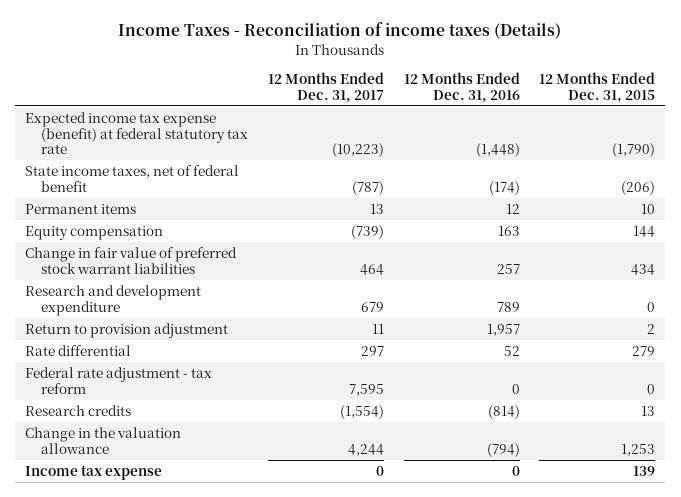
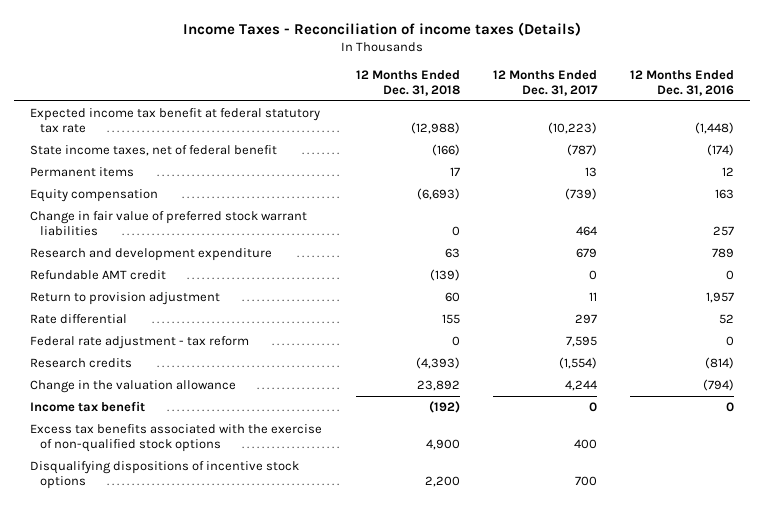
[539,71,656,103] 12 Months Ended Dec. 31, 2015 -> none
none -> [355,69,460,96] 12 Months Ended Dec. 31, 2018
[25,111,249,155] Expected income tax expense (benefit) at federal statutory tax rate -> [30,107,321,133] Expected income tax benefit at federal statutory tax rate
none -> [30,269,167,280] Refundable AMT credit
[25,464,163,480] Income tax expense -> [30,400,146,412] Income tax benefit
none -> [30,423,323,452] Excess tax benefits associated with the exercise of non-qualified stock options
none -> [30,460,300,489] Disqualifying dispositions of incentive stock options

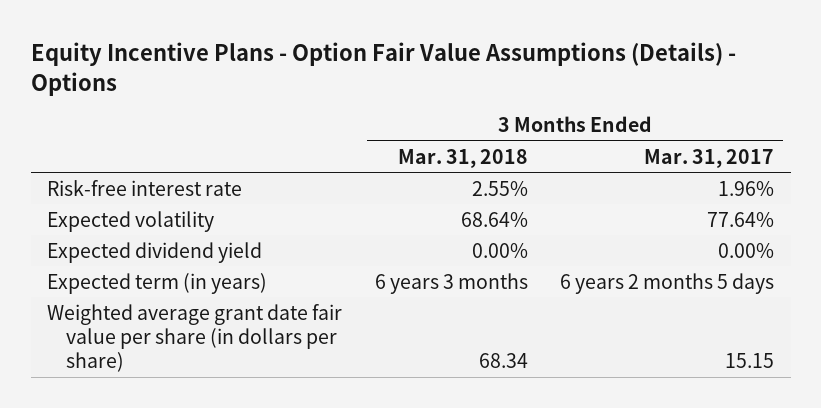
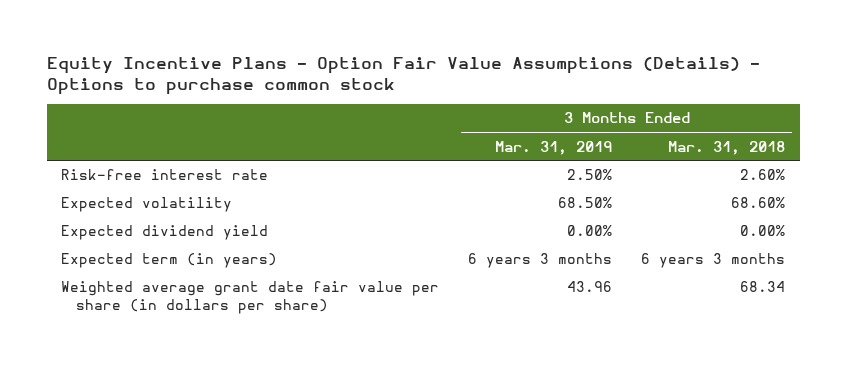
[30,41,736,96] Equity Incentive Plans - Option Fair Value Assumptions (Details) - Options -> [47,56,761,96] Equity Incentive Plans - Option Fair Value Assumptions (Details) - Options to purchase common stock
[644,148,775,168] Mar. 31, 2017 -> none
none -> [495,140,613,155] Mar. 31, 2019
[471,180,528,196] 2.55% -> [740,169,786,181] 2.60%
[460,211,528,227] 68.64% -> [731,197,786,209] 68.60%

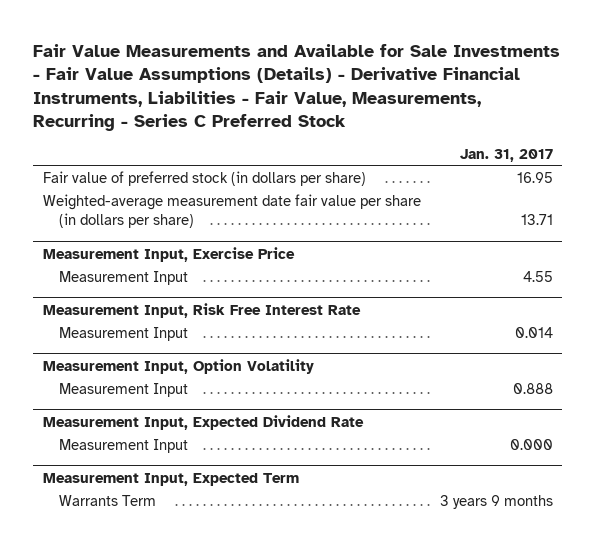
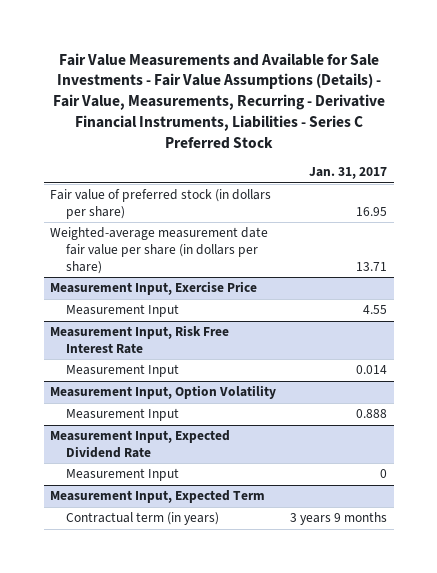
[33,43,561,131] Fair Value Measurements and Available for Sale Investments - Fair Value Assumptions (Details) - Derivative Financial Instruments, Liabilities - Fair Value, Measurements, Recurring - Series C Preferred Stock -> [52,52,385,149] Fair Value Measurements and Available for Sale Investments - Fair Value Assumptions (Details) - Fair Value, Measurements, Recurring - Derivative Financial Instruments, Liabilities - Series C Preferred Stock
[509,438,553,450] 0.000 -> [379,469,387,479] 0
[58,494,156,506] Warrants Term -> [65,512,219,526] Contractual term (in years)

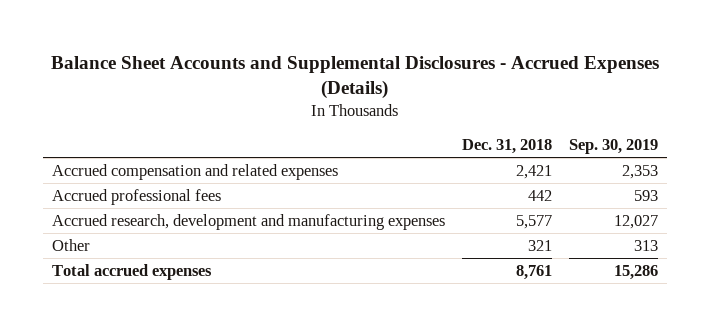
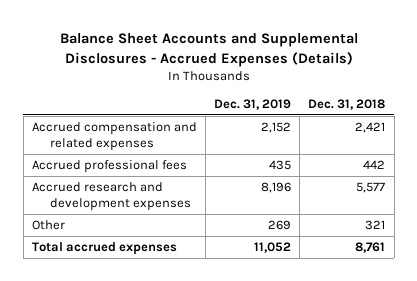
[569,139,659,155] Sep. 30, 2019 -> none
none -> [214,98,292,110] Dec. 31, 2019
[51,213,445,230] Accrued research, development and manufacturing expenses -> [31,181,192,212] Accrued research and development expenses

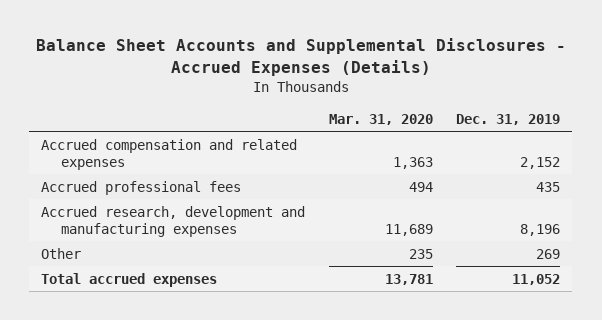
[308,98,386,110] Dec. 31, 2018 -> none
none -> [328,113,433,125] Mar. 31, 2020
[31,181,192,212] Accrued research and development expenses -> [41,205,306,237] Accrued research, development and manufacturing expenses

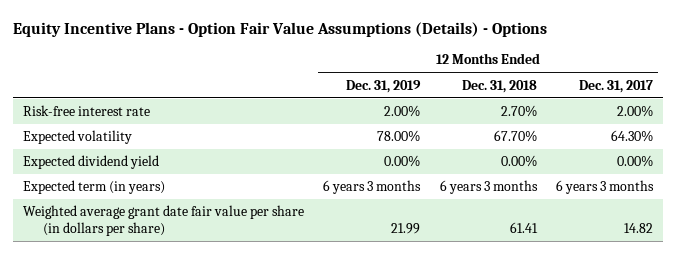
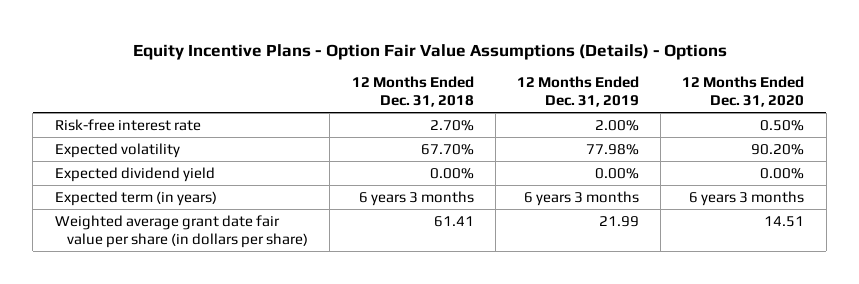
[579,79,654,93] Dec. 31, 2017 -> none
none -> [682,76,805,108] 12 Months Ended Dec. 31, 2020
[377,130,421,143] 78.00% -> [586,143,640,155] 77.98%

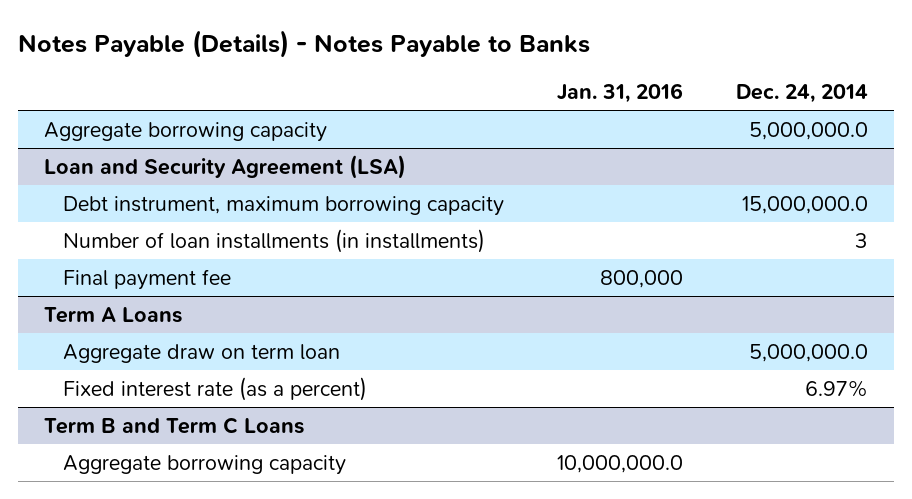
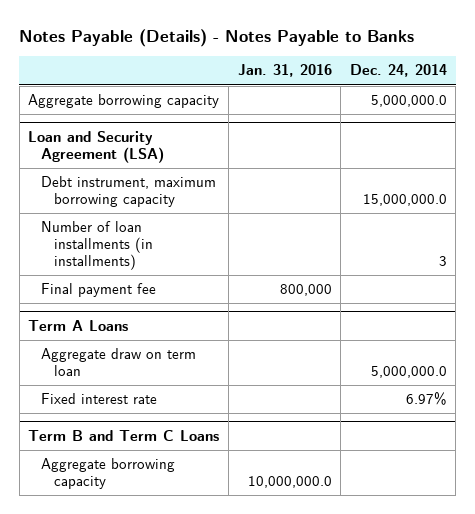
[63,376,368,401] Fixed interest rate (as a percent) -> [41,393,158,405] Fixed interest rate

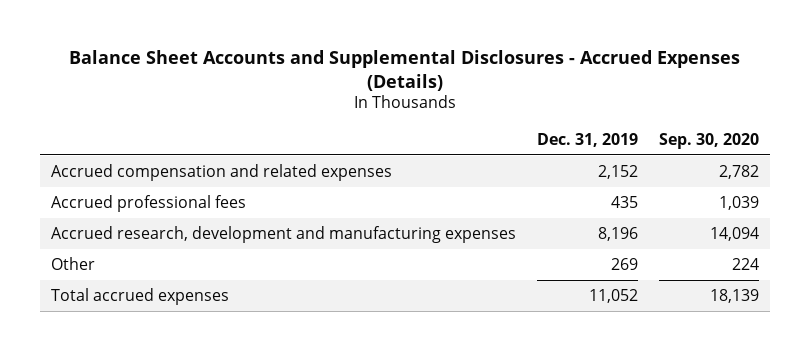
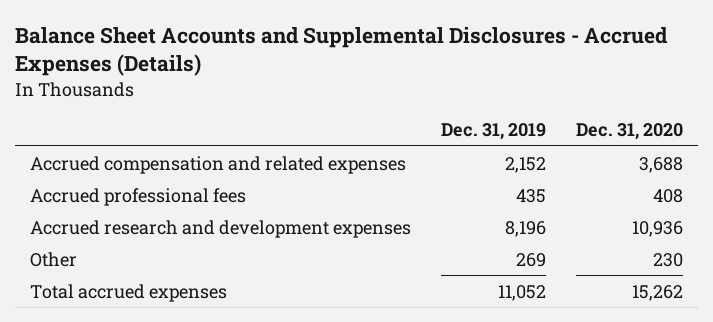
[658,132,759,149] Sep. 30, 2020 -> none
none -> [576,123,684,141] Dec. 31, 2020
[50,226,516,244] Accrued research, development and manufacturing expenses -> [29,219,411,238] Accrued research and development expenses

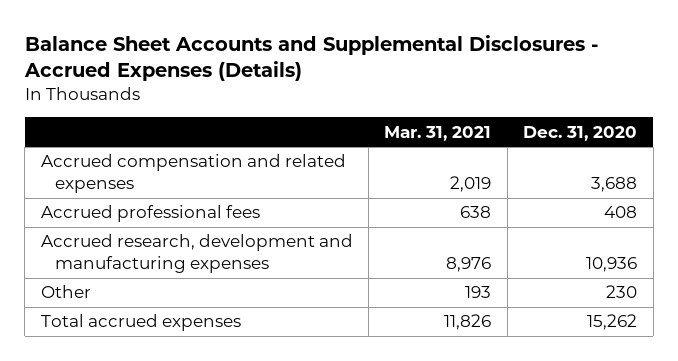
[440,123,546,141] Dec. 31, 2019 -> none
none -> [384,125,492,141] Mar. 31, 2021
[29,219,411,238] Accrued research and development expenses -> [40,234,353,274] Accrued research, development and manufacturing expenses

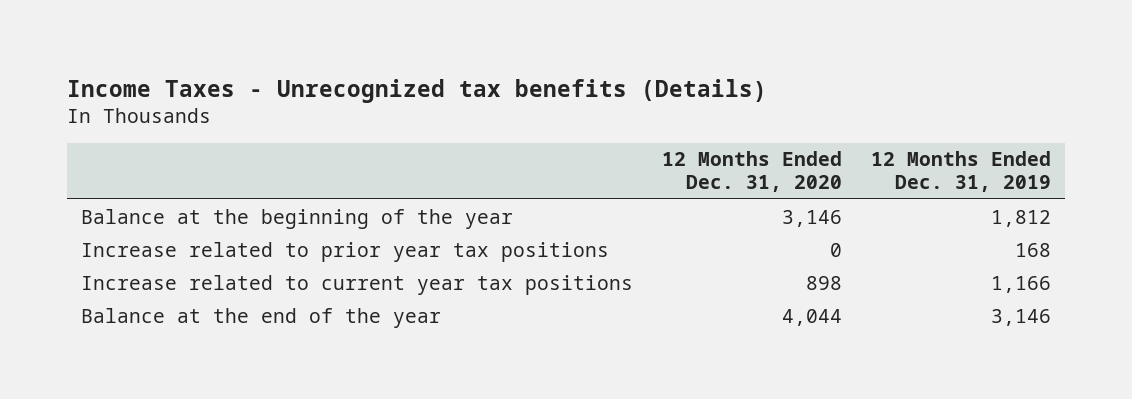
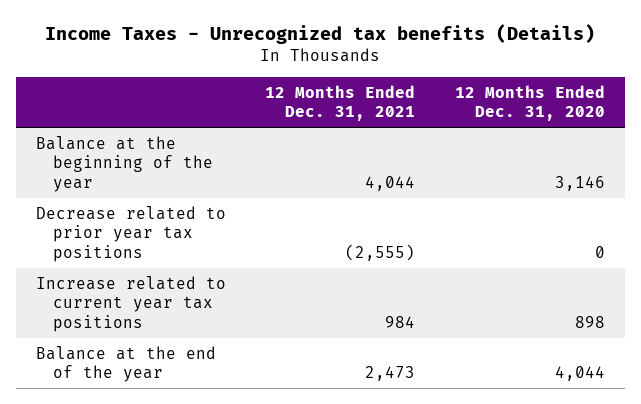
[870,151,1051,193] 12 Months Ended Dec. 31, 2019 -> none
none -> [265,84,416,122] 12 Months Ended Dec. 31, 2021
[81,241,610,262] Increase related to prior year tax positions -> [35,205,226,262] Decrease related to prior year tax positions

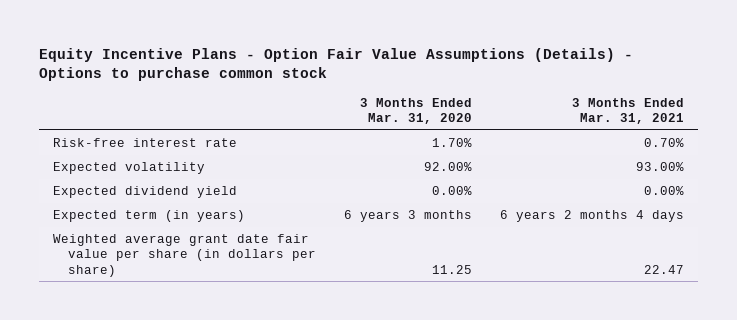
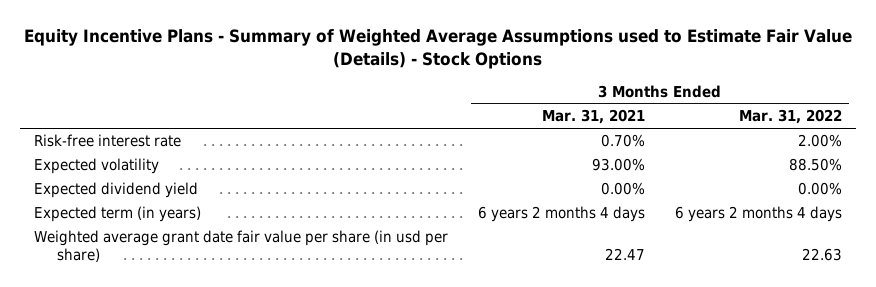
[38,47,633,82] Equity Incentive Plans - Option Fair Value Assumptions (Details) - Options to purchase common stock -> [24,29,853,70] Equity Incentive Plans - Summary of Weighted Average Assumptions used to Estimate Fair Value (Details) - Stock Options
[360,97,473,125] 3 Months Ended Mar. 31, 2020 -> none
none -> [738,109,842,125] Mar. 31, 2022
[52,233,317,277] Weighted average grant date fair value per share (in dollars per share) -> [34,230,449,263] Weighted average grant date fair value per share (in usd per share)

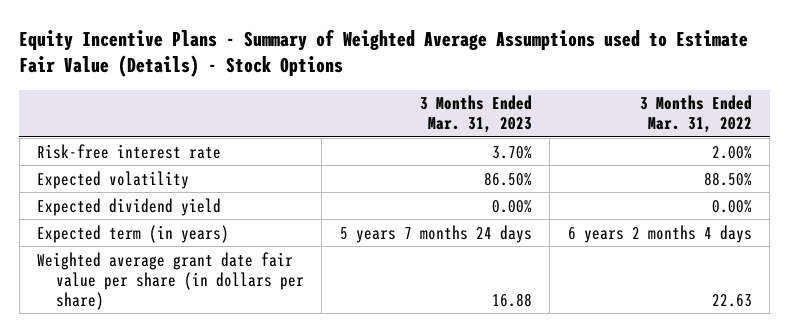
[542,109,646,125] Mar. 31, 2021 -> none
none -> [419,95,532,134] 3 Months Ended Mar. 31, 2023
[34,230,449,263] Weighted average grant date fair value per share (in usd per share) -> [36,251,304,310] Weighted average grant date fair value per share (in dollars per share)

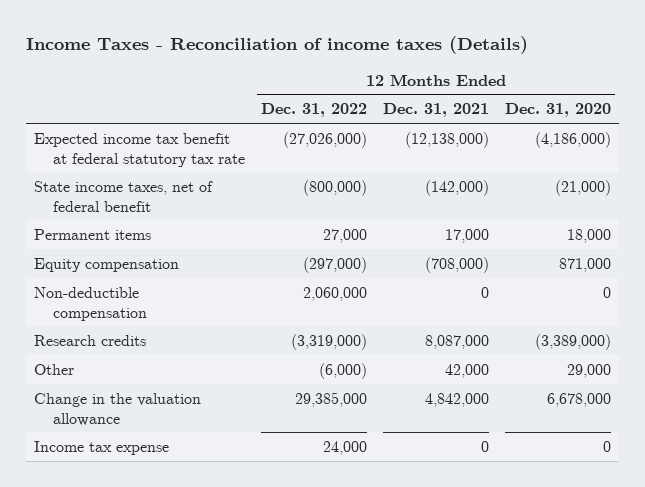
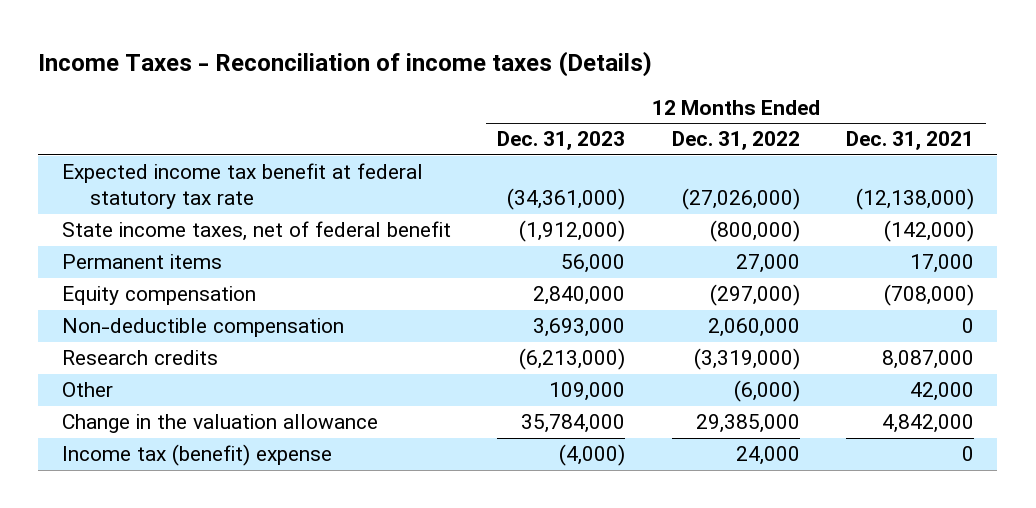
[504,103,611,118] Dec. 31, 2020 -> none
none -> [497,131,626,151] Dec. 31, 2023
[34,440,170,455] Income tax expense -> [61,444,332,467] Income tax (benefit) expense

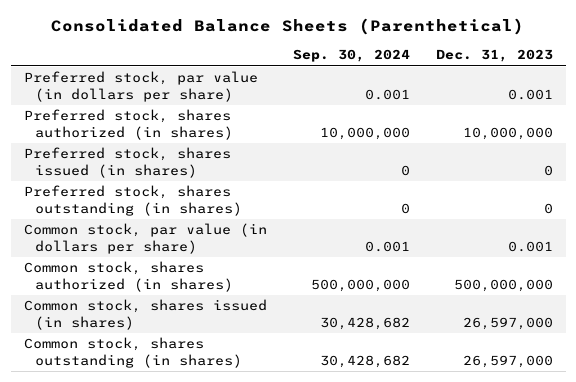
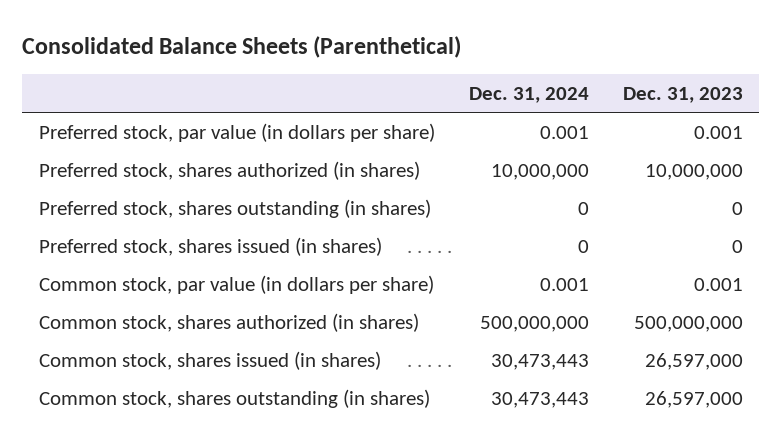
[292,49,410,63] Sep. 30, 2024 -> none
none -> [468,86,589,103] Dec. 31, 2024
[23,147,231,178] Preferred stock, shares issued (in shares) -> [38,236,382,256] Preferred stock, shares issued (in shares)

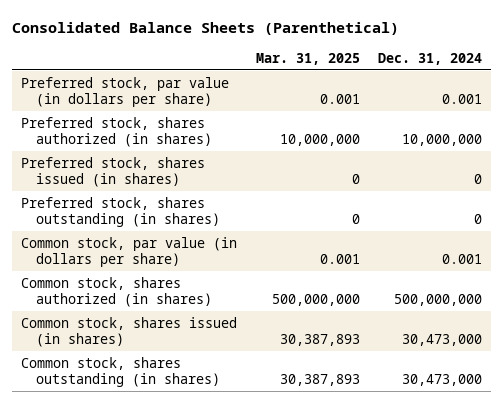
[622,86,743,103] Dec. 31, 2023 -> none
none -> [255,52,360,65] Mar. 31, 2025
[38,198,431,218] Preferred stock, shares outstanding (in shares) -> [21,196,220,227] Preferred stock, shares outstanding (in shares)
[490,353,589,370] 30,473,443 -> [401,333,482,346] 30,473,000
[490,391,589,408] 30,473,443 -> [401,373,482,386] 30,473,000

